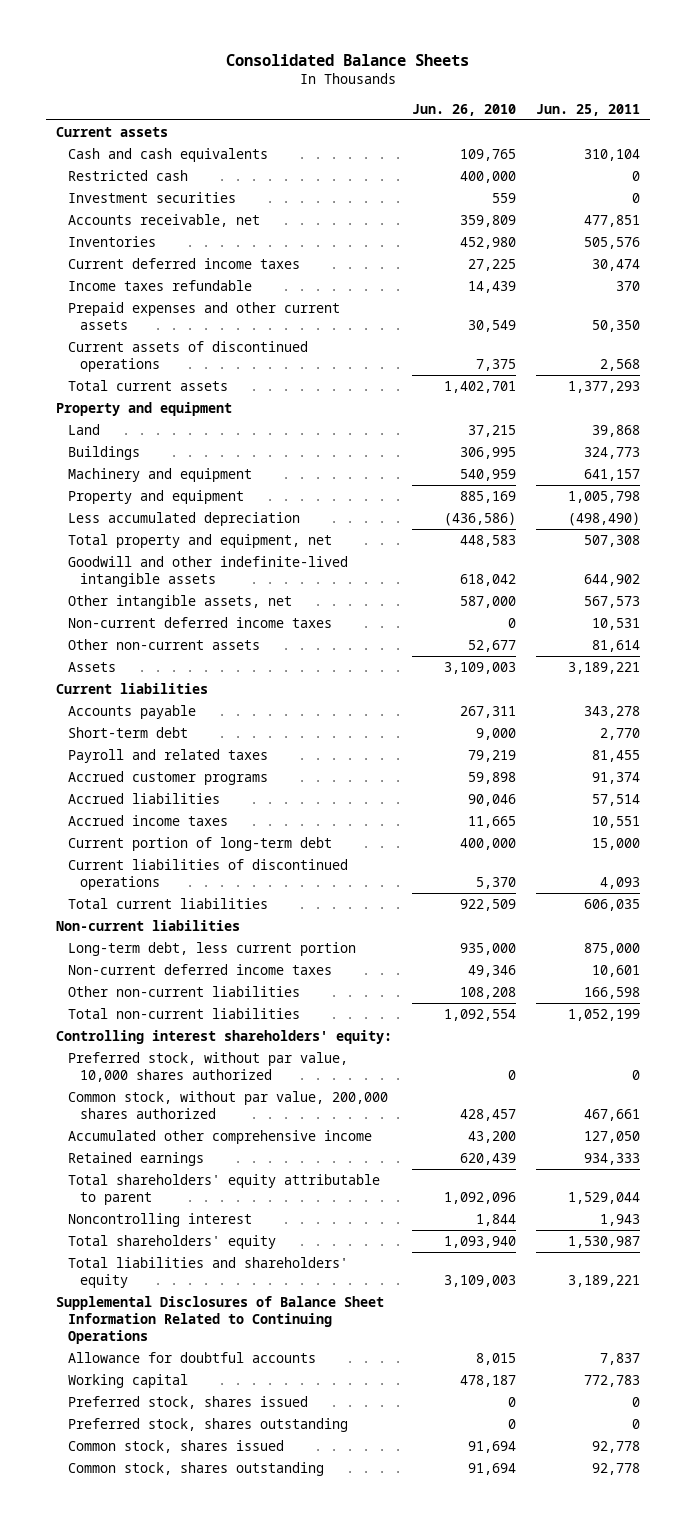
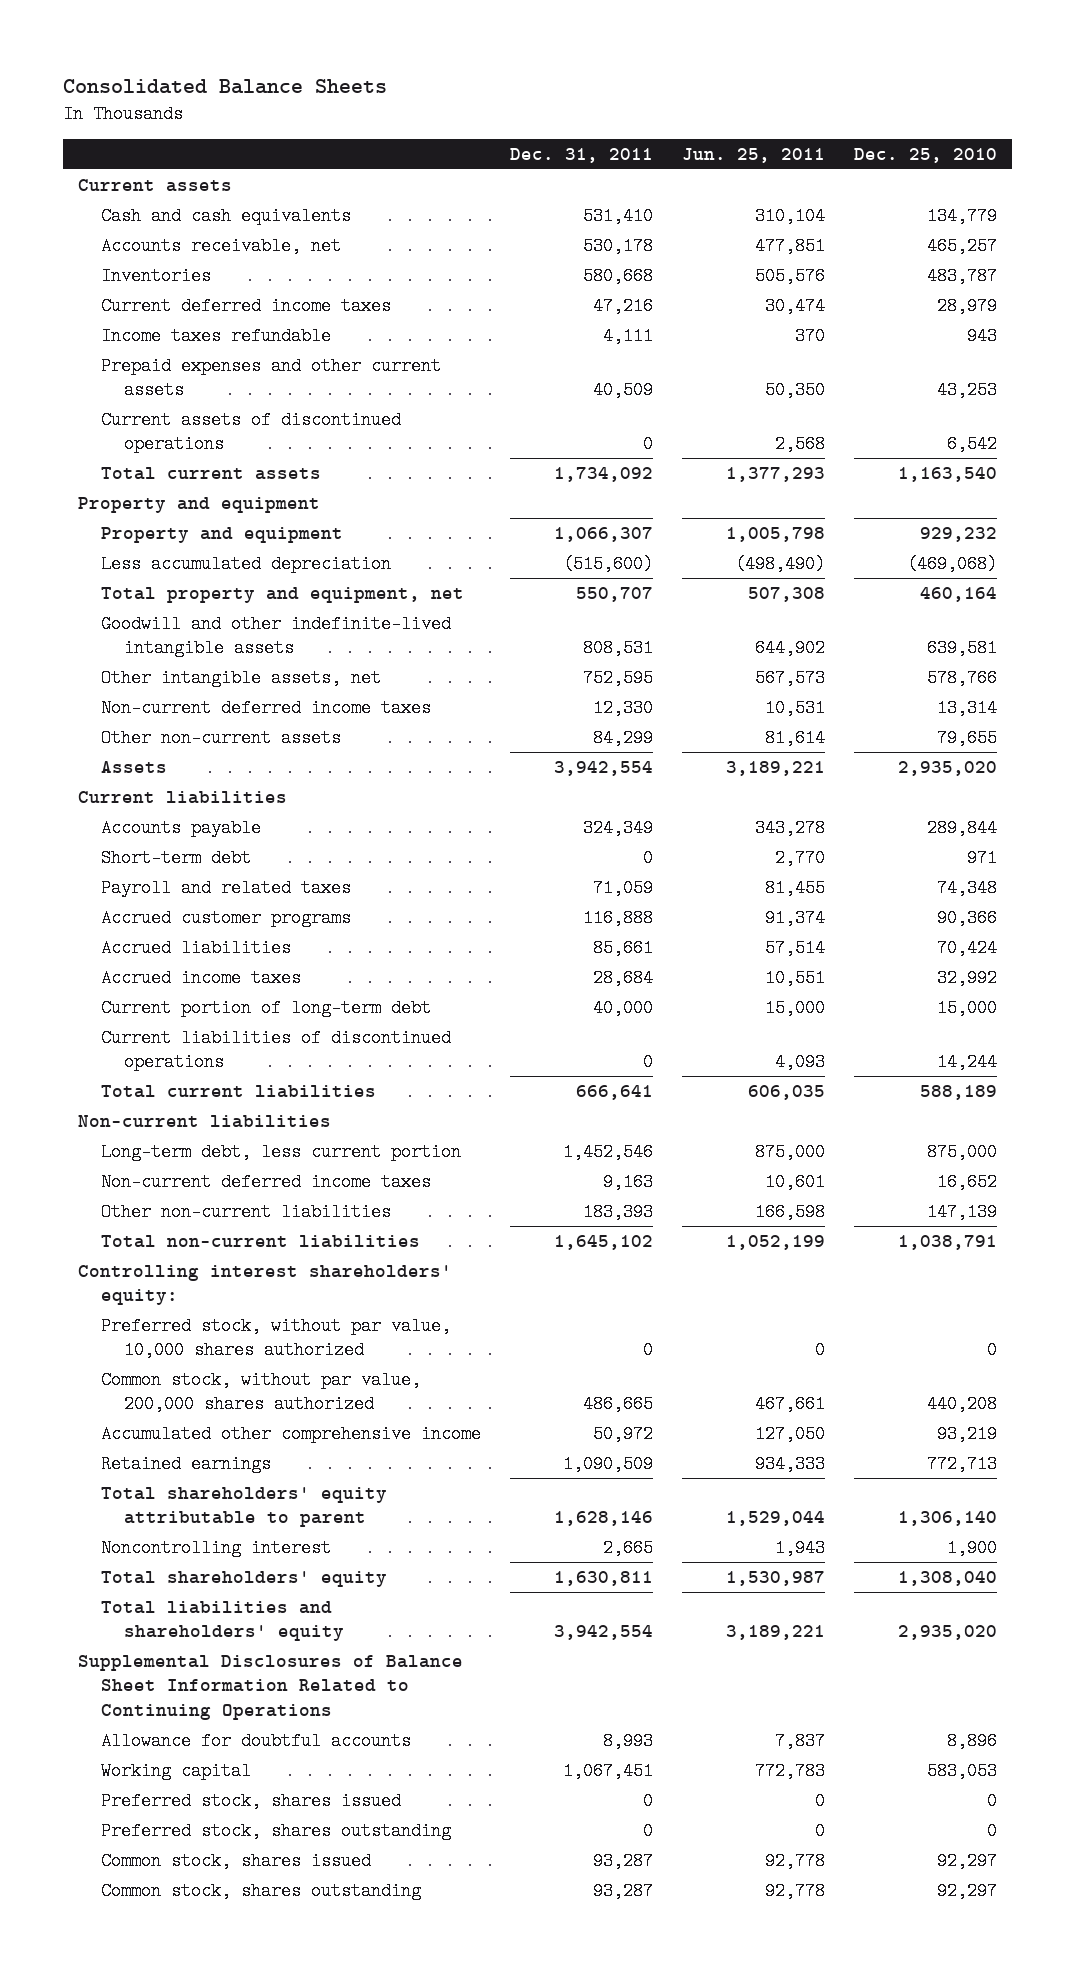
[411,103,516,116] Jun. 26, 2010 -> none
none -> [509,147,653,163] Dec. 31, 2011
none -> [854,147,998,163] Dec. 25, 2010
[67,169,188,181] Restricted cash -> none
[67,191,236,203] Investment securities -> none
[67,423,100,435] Land -> none
[67,445,140,460] Buildings -> none
[67,467,252,482] Machinery and equipment -> none

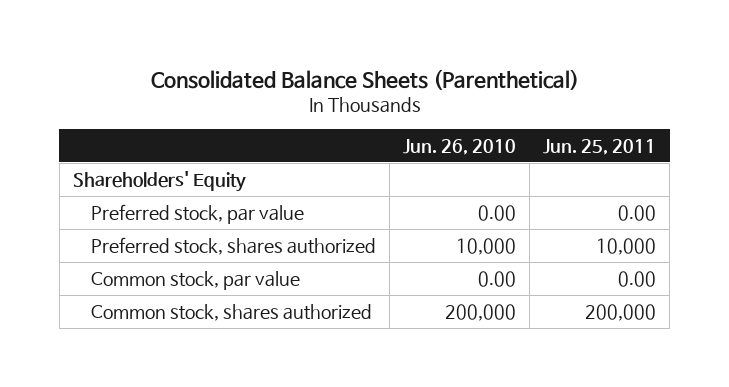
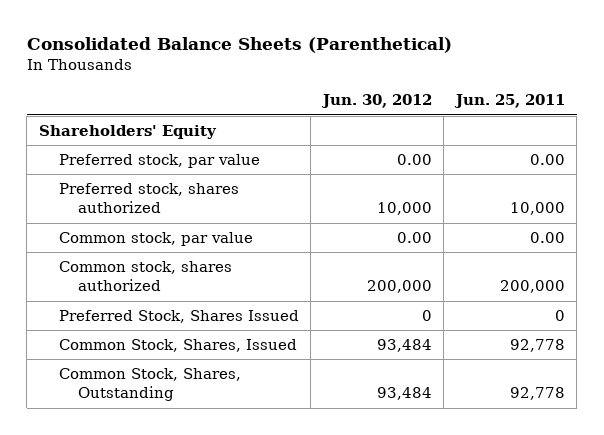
[403,138,517,155] Jun. 26, 2010 -> none
none -> [320,94,432,109] Jun. 30, 2012
none -> [58,310,299,324] Preferred Stock, Shares Issued
none -> [58,339,297,353] Common Stock, Shares, Issued
none -> [58,368,241,402] Common Stock, Shares, Outstanding

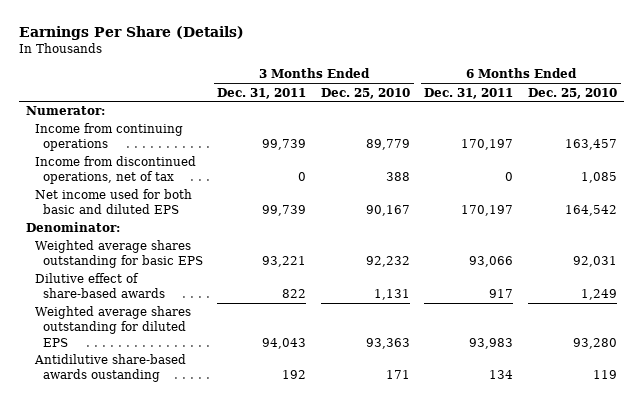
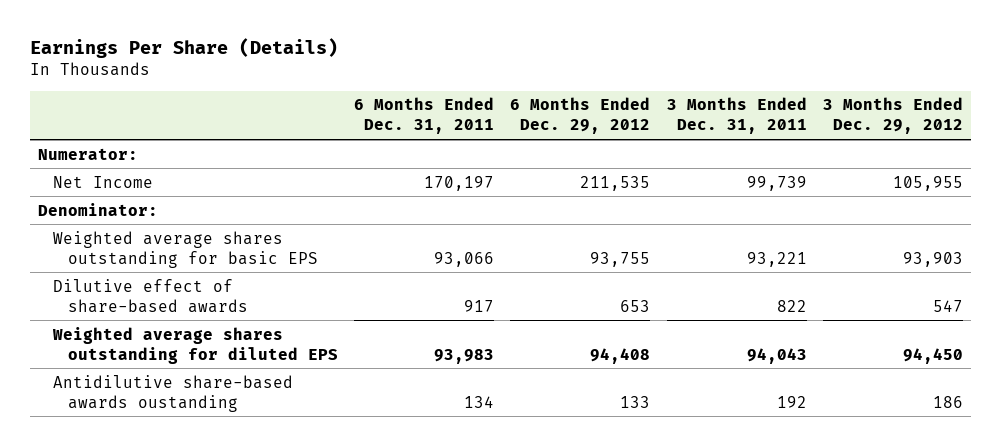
[320,87,410,99] Dec. 25, 2010 -> none
[528,87,618,99] Dec. 25, 2010 -> none
none -> [510,97,651,135] 6 Months Ended Dec. 29, 2012
none -> [822,97,963,135] 3 Months Ended Dec. 29, 2012
[34,123,183,152] Income from continuing operations -> none
[34,156,196,185] Income from discontinued operations, net of tax -> none
[34,189,192,215] Net income used for both basic and diluted EPS -> [52,175,153,188] Net Income

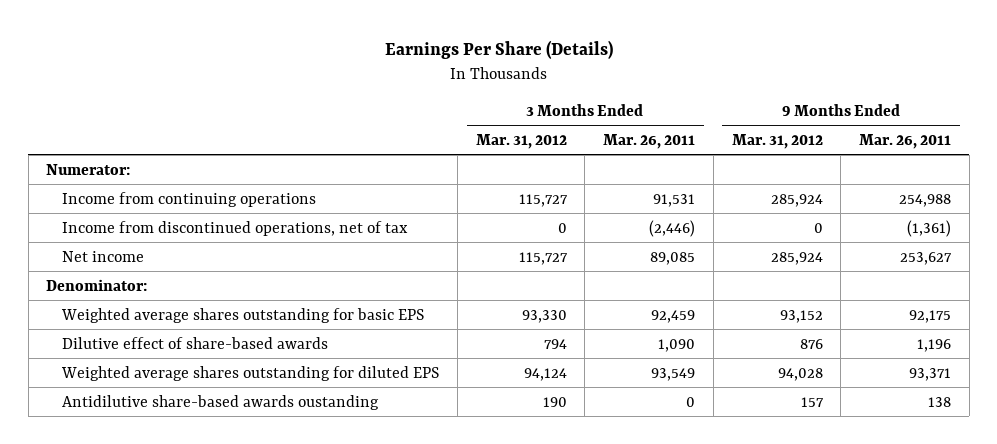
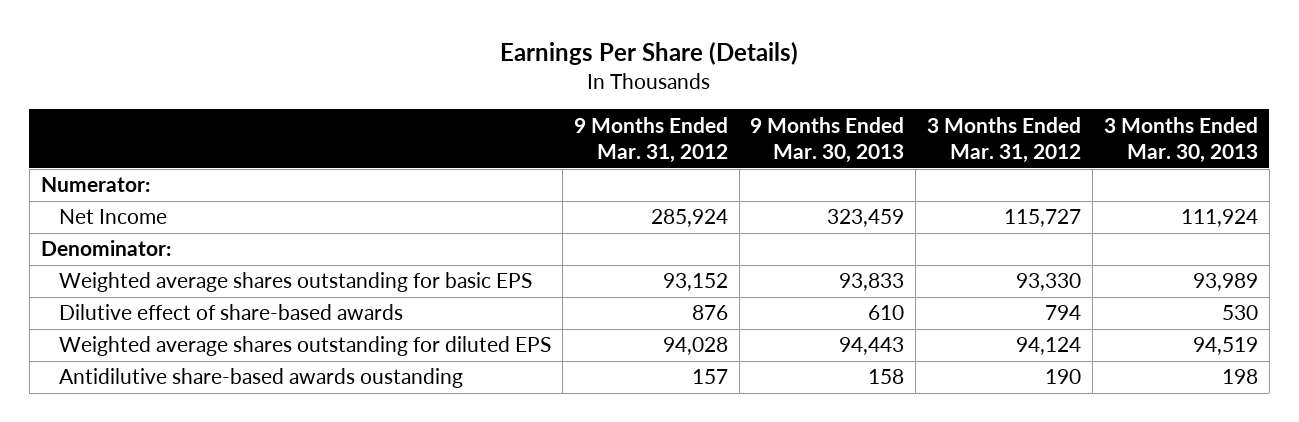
[603,133,696,149] Mar. 26, 2011 -> none
[858,133,951,149] Mar. 26, 2011 -> none
none -> [750,116,905,164] 9 Months Ended Mar. 30, 2013
none -> [1104,116,1259,164] 3 Months Ended Mar. 30, 2013
[62,191,317,207] Income from continuing operations -> none
[62,220,409,236] Income from discontinued operations, net of tax -> none
[62,250,145,262] Net income -> [58,209,167,225] Net Income

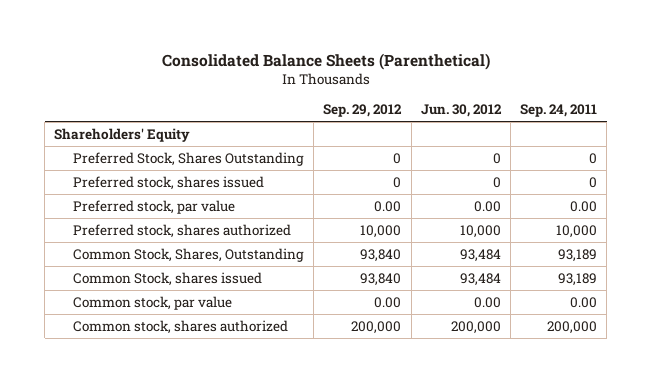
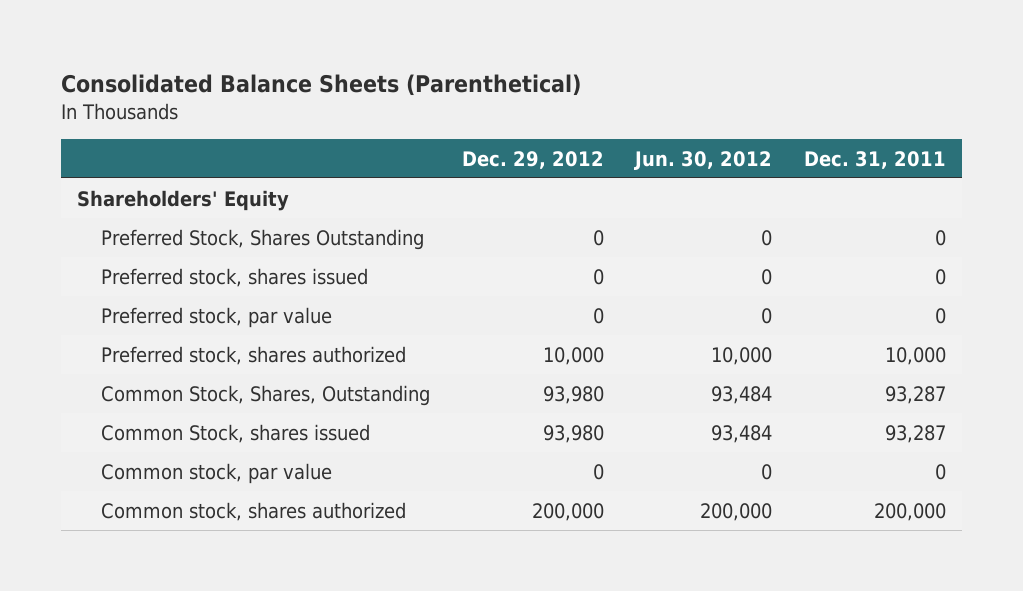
[323,103,403,117] Sep. 29, 2012 -> none
[519,103,597,117] Sep. 24, 2011 -> none
none -> [461,150,604,169] Dec. 29, 2012
none -> [804,150,947,169] Dec. 31, 2011
[473,200,501,212] 0.00 -> [761,307,773,324] 0
[473,296,501,308] 0.00 -> [761,463,773,480] 0

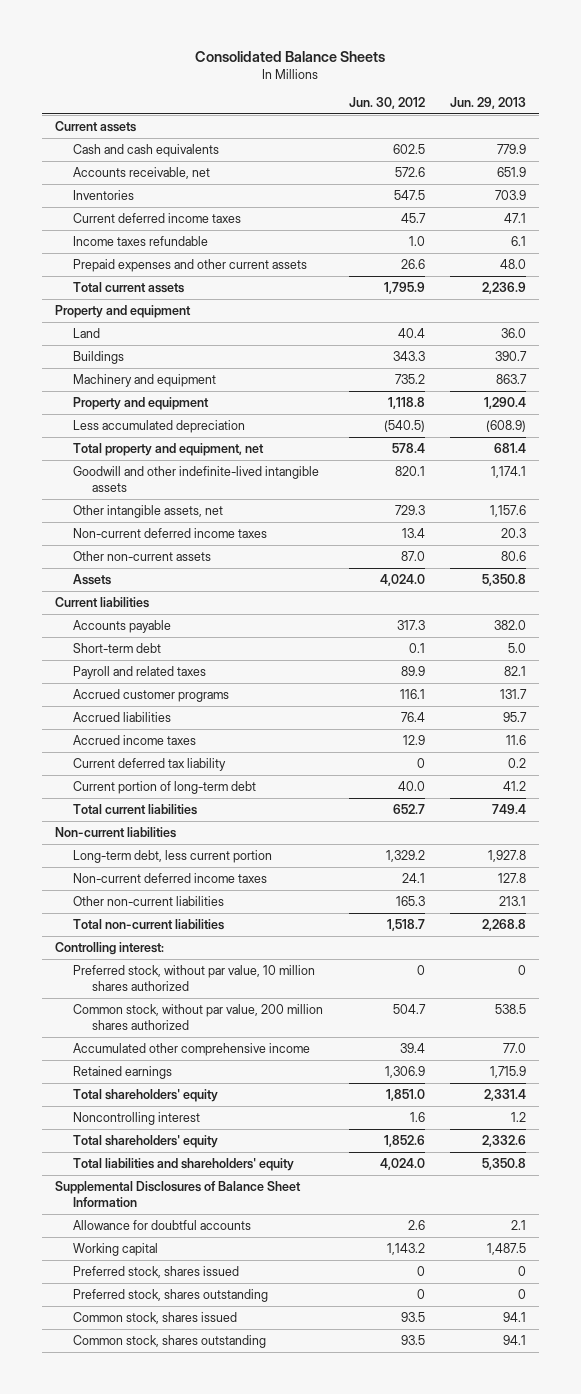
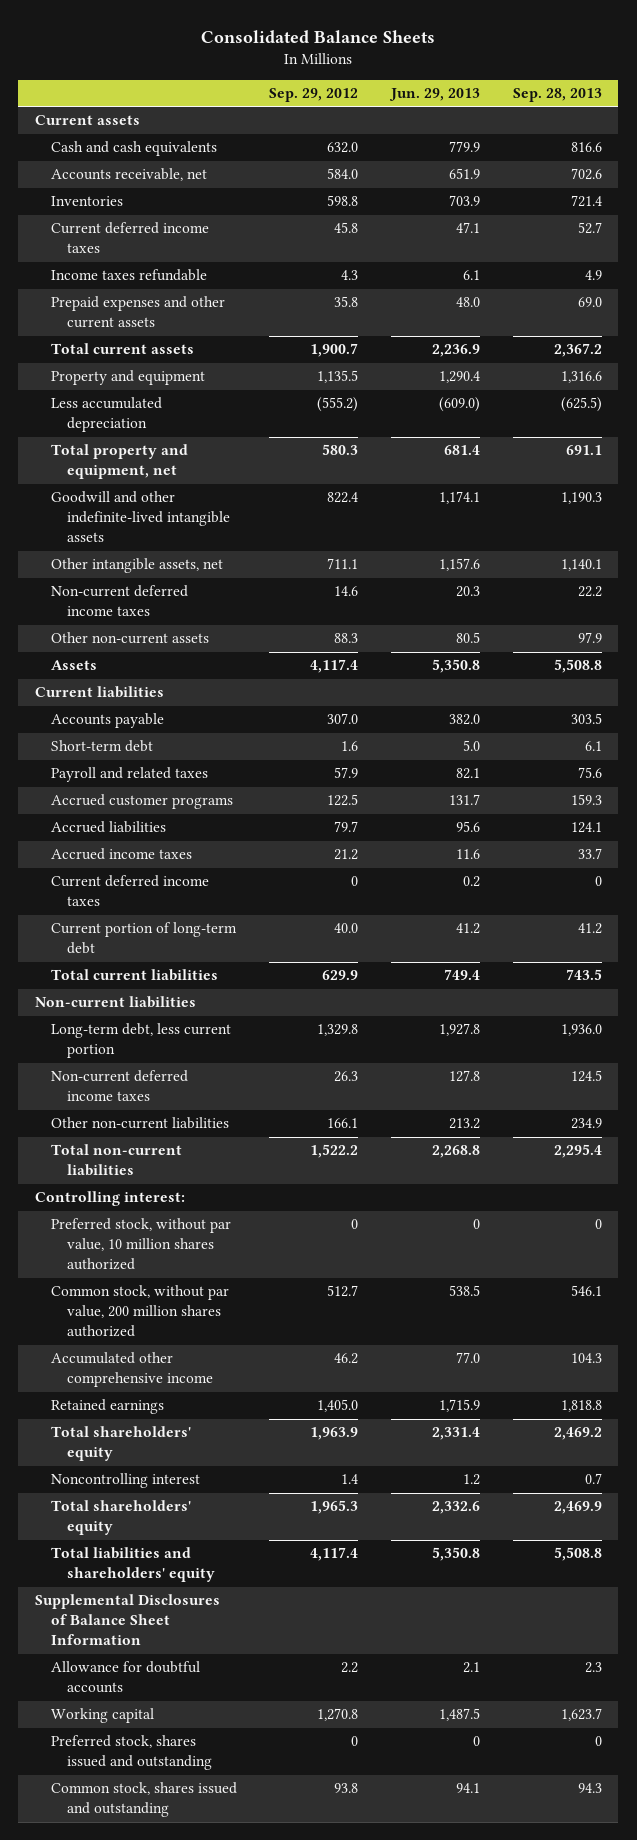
[348,97,425,110] Jun. 30, 2012 -> none
none -> [269,87,359,102] Sep. 29, 2012
none -> [512,87,602,102] Sep. 28, 2013
[54,304,191,318] Property and equipment -> none
[73,327,101,338] Land -> none
[73,350,125,364] Buildings -> none
[73,373,217,387] Machinery and equipment -> none
[485,419,526,432] (608.9) -> [439,397,481,413] (609.0)
[500,550,526,561] 80.6 -> [456,632,481,644] 80.5
[502,711,527,722] 95.7 -> [456,821,481,833] 95.6
[73,757,227,771] Current deferred tax liability -> [50,875,209,907] Current deferred income taxes
[498,895,526,906] 213.1 -> [449,1118,481,1130] 213.2
[73,1288,269,1302] Preferred stock, shares outstanding -> none
[73,1334,267,1348] Common stock, shares outstanding -> none
[73,1265,240,1278] Preferred stock, shares issued -> [50,1735,212,1771] Preferred stock, shares issued and outstanding
[73,1311,238,1324] Common stock, shares issued -> [50,1782,237,1818] Common stock, shares issued and outstanding

